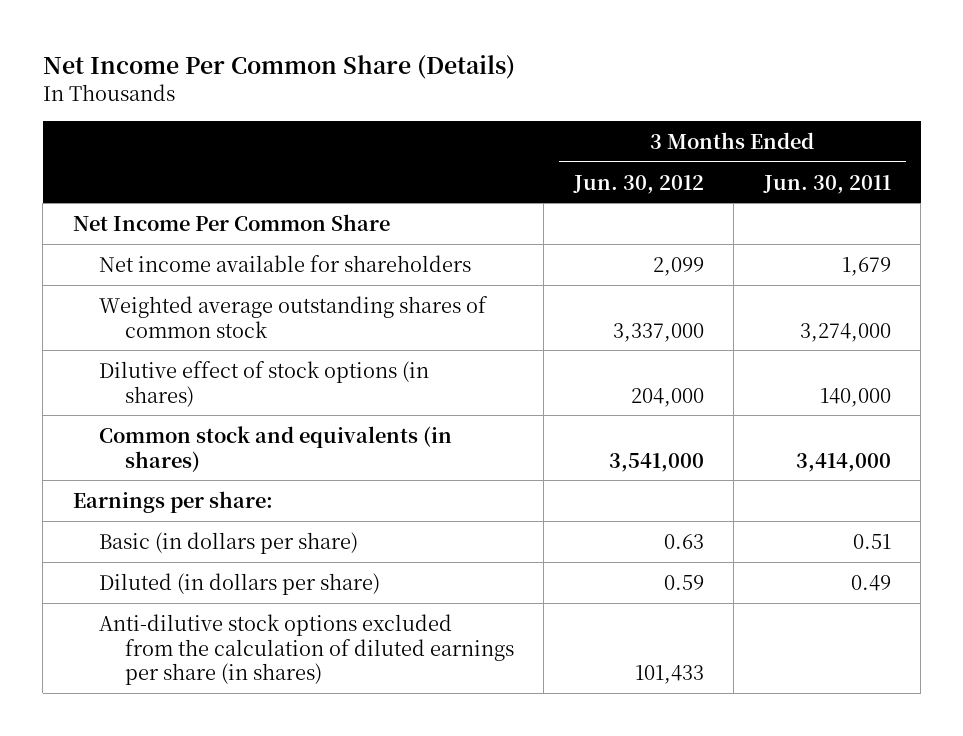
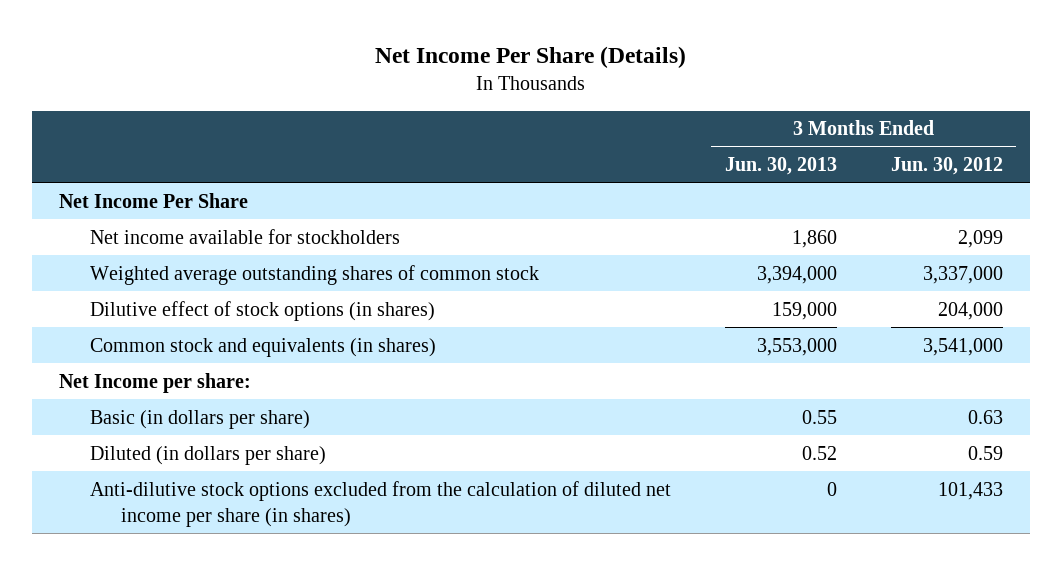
[42,54,515,79] Net Income Per Common Share (Details) -> [374,46,686,69] Net Income Per Share (Details)
[762,174,891,194] Jun. 30, 2011 -> none
none -> [724,157,837,176] Jun. 30, 2013
[72,213,390,231] Net Income Per Common Share -> [58,192,248,208] Net Income Per Share
[98,254,471,272] Net income available for shareholders -> [89,228,400,244] Net income available for stockholders
[72,490,273,513] Earnings per share: -> [58,372,251,393] Net Income per share:
[98,613,514,686] Anti-dilutive stock options excluded from the calculation of diluted earnings per share (in shares) -> [89,480,671,527] Anti-dilutive stock options excluded from the calculation of diluted net income per share (in shares)

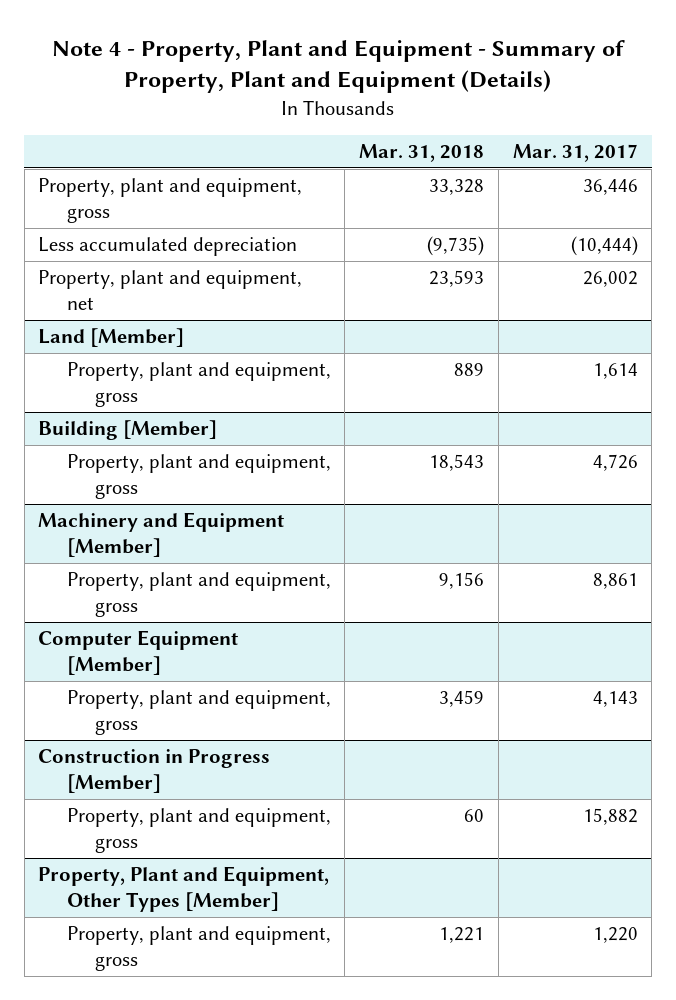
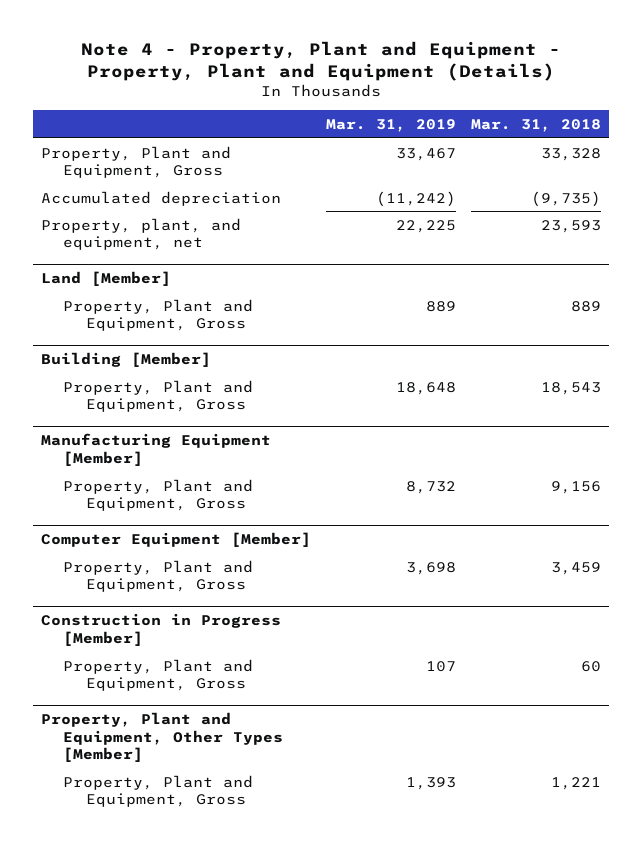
[52,39,626,94] Note 4 - Property, Plant and Equipment - Summary of Property, Plant and Equipment (Details) -> [80,40,561,81] Note 4 - Property, Plant and Equipment - Property, Plant and Equipment (Details)
[512,143,638,162] Mar. 31, 2017 -> none
none -> [325,118,456,132] Mar. 31, 2019
[38,178,303,224] Property, plant and equipment, gross -> [40,145,231,179] Property, Plant and Equipment, Gross
[38,237,298,257] Less accumulated depreciation -> [40,190,281,206] Accumulated depreciation
[38,270,303,311] Property, plant and equipment, net -> [40,217,241,251] Property, plant, and equipment, net
[66,362,331,408] Property, plant and equipment, gross -> [63,298,254,332] Property, Plant and Equipment, Gross
[38,512,285,558] Machinery and Equipment [Member] -> none
[66,454,331,500] Property, plant and equipment, gross -> [63,379,254,413] Property, Plant and Equipment, Gross
none -> [40,433,271,466] Manufacturing Equipment [Member]
[66,572,331,618] Property, plant and equipment, gross -> [63,478,254,512] Property, Plant and Equipment, Gross
[66,690,331,736] Property, plant and equipment, gross -> [63,559,254,593] Property, Plant and Equipment, Gross
[66,808,331,854] Property, plant and equipment, gross -> [63,658,254,692] Property, Plant and Equipment, Gross
[66,926,331,972] Property, plant and equipment, gross -> [63,774,254,808] Property, Plant and Equipment, Gross

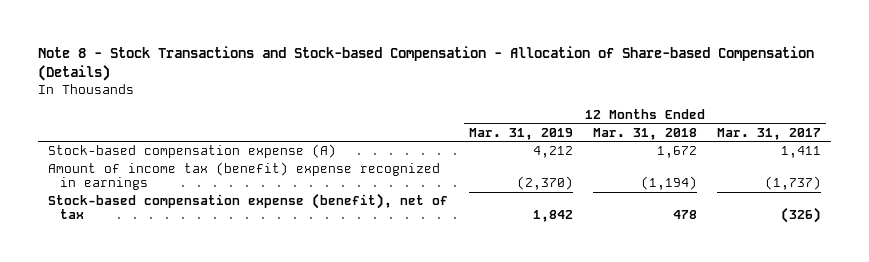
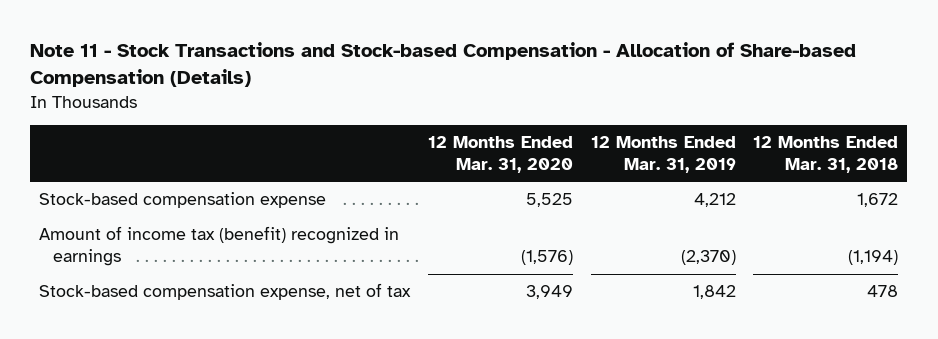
[38,45,815,81] Note 8 - Stock Transactions and Stock-based Compensation - Allocation of Share-based Compensation (Details) -> [30,42,857,88] Note 11 - Stock Transactions and Stock-based Compensation - Allocation of Share-based Compensation (Details)
[716,127,821,140] Mar. 31, 2017 -> none
none -> [427,136,573,173] 12 Months Ended Mar. 31, 2020
[48,144,337,159] Stock-based compensation expense (A) -> [39,192,327,209] Stock-based compensation expense
[48,162,441,191] Amount of income tax (benefit) expense recognized in earnings -> [39,226,400,267] Amount of income tax (benefit) recognized in earnings
[48,193,449,220] Stock-based compensation expense (benefit), net of tax -> [39,283,412,301] Stock-based compensation expense, net of tax

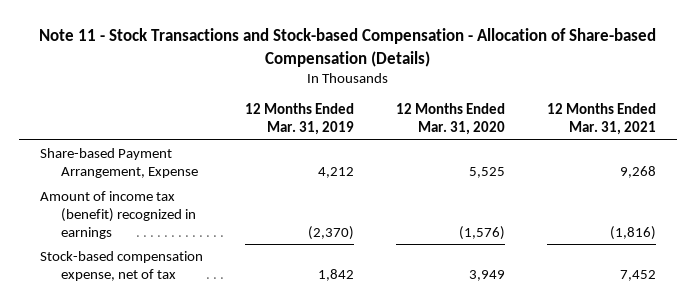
[753,136,899,173] 12 Months Ended Mar. 31, 2018 -> none
none -> [547,103,657,135] 12 Months Ended Mar. 31, 2021
[39,192,327,209] Stock-based compensation expense -> [40,148,199,178] Share-based Payment Arrangement, Expense

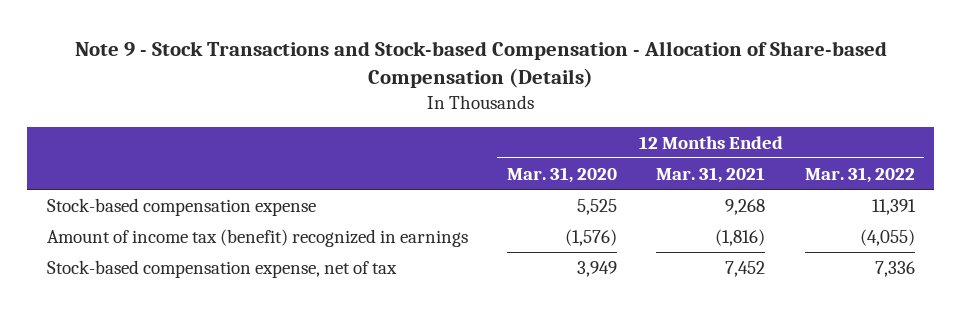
[39,28,657,67] Note 11 - Stock Transactions and Stock-based Compensation - Allocation of Share-based Compensation (Details) -> [74,40,887,88] Note 9 - Stock Transactions and Stock-based Compensation - Allocation of Share-based Compensation (Details)
[245,103,355,135] 12 Months Ended Mar. 31, 2019 -> none
none -> [804,166,915,183] Mar. 31, 2022
[40,148,199,178] Share-based Payment Arrangement, Expense -> [46,197,316,216] Stock-based compensation expense

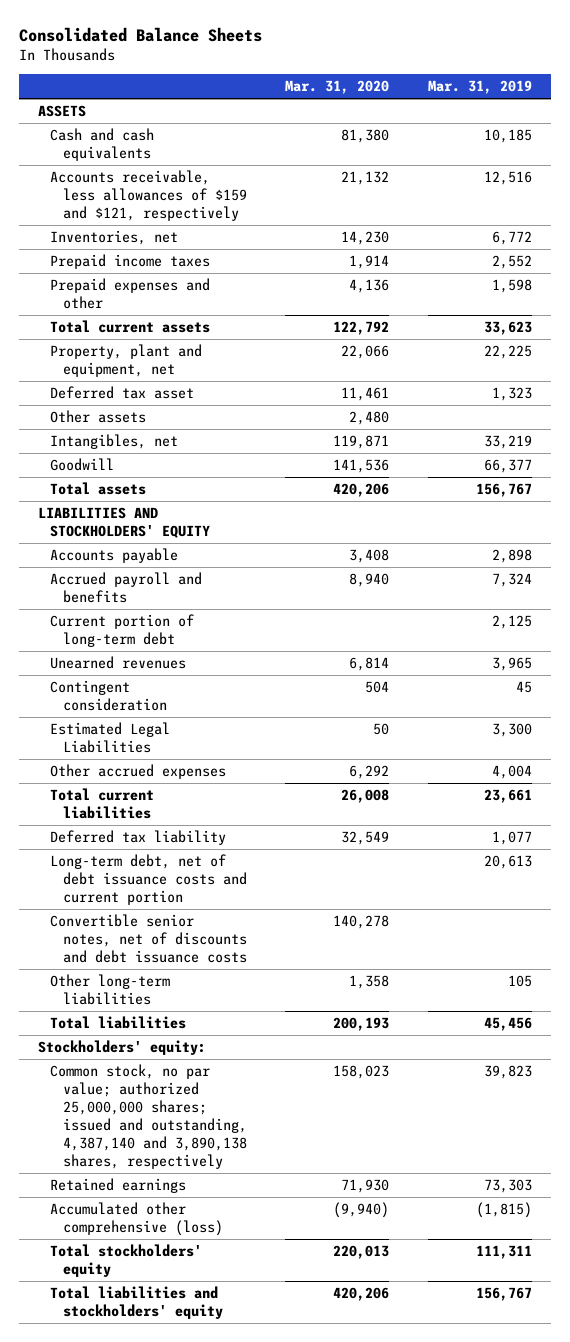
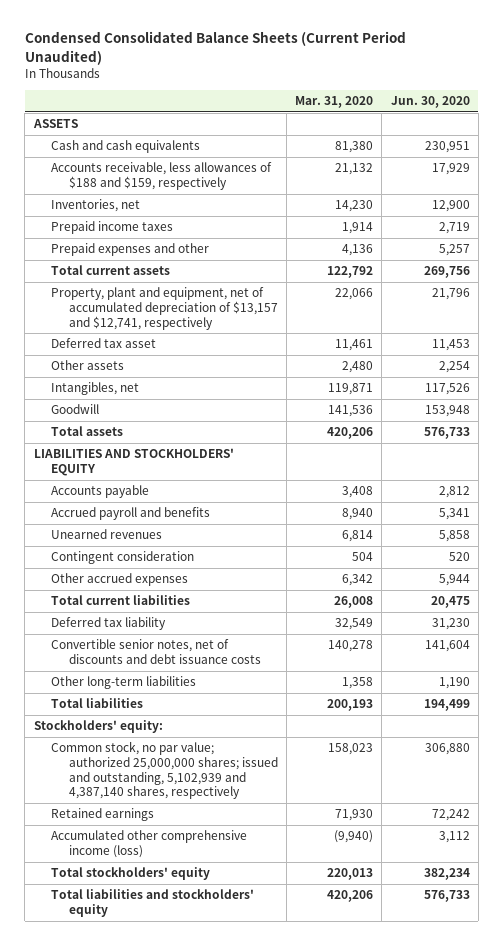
[18,26,262,42] Consolidated Balance Sheets -> [24,31,406,65] Condensed Consolidated Balance Sheets (Current Period Unaudited)
[427,80,532,95] Mar. 31, 2019 -> none
none -> [390,96,470,109] Jun. 30, 2020
[50,169,247,222] Accounts receivable, less allowances of $159 and $121, respectively -> [51,162,273,191] Accounts receivable, less allowances of $188 and $159, respectively
[50,343,203,378] Property, plant and equipment, net -> [51,287,278,330] Property, plant and equipment, net of accumulated depreciation of $13,157 and $12,741, respectively
[50,613,195,648] Current portion of long-term debt -> none
[50,721,171,754] Estimated Legal Liabilities -> none
[349,764,390,779] 6,292 -> [342,574,374,587] 6,342
[50,853,247,906] Long-term debt, net of debt issuance costs and current portion -> none
[50,1063,247,1170] Common stock, no par value; authorized 25,000,000 shares; issued and outstanding, 4,387,140 and 3,890,138 shares, respectively -> [51,741,278,800] Common stock, no par value; authorized 25,000,000 shares; issued and outstanding, 5,102,939 and 4,387,140 shares, respectively
[50,1201,223,1237] Accumulated other comprehensive (loss) -> [51,830,248,859] Accumulated other comprehensive income (loss)

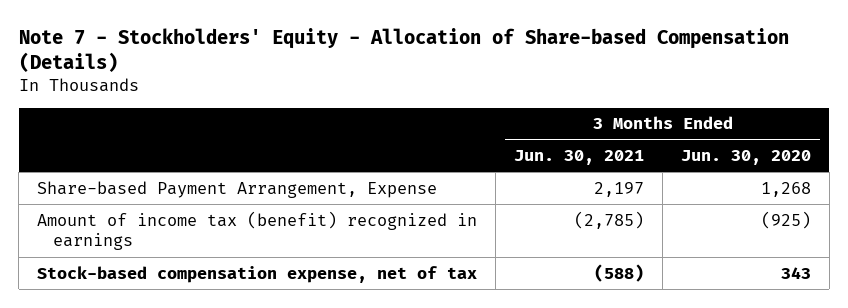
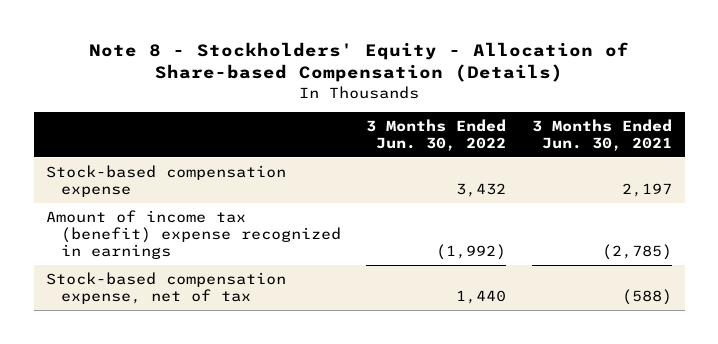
[18,28,789,73] Note 7 - Stockholders' Equity - Allocation of Share-based Compensation (Details) -> [89,41,630,83] Note 8 - Stockholders' Equity - Allocation of Share-based Compensation (Details)
[680,150,811,166] Jun. 30, 2020 -> none
none -> [366,119,507,151] 3 Months Ended Jun. 30, 2022
[37,180,438,198] Share-based Payment Arrangement, Expense -> [46,165,287,197] Stock-based compensation expense
[37,210,478,251] Amount of income tax (benefit) recognized in earnings -> [46,210,342,259] Amount of income tax (benefit) expense recognized in earnings

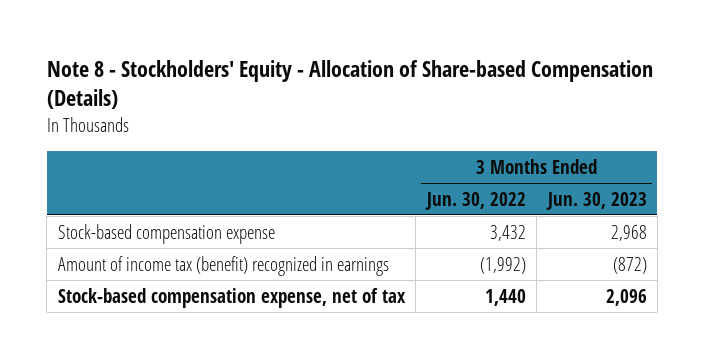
[531,119,672,151] 3 Months Ended Jun. 30, 2021 -> none
none -> [545,191,647,210] Jun. 30, 2023
[46,210,342,259] Amount of income tax (benefit) expense recognized in earnings -> [57,255,389,276] Amount of income tax (benefit) recognized in earnings

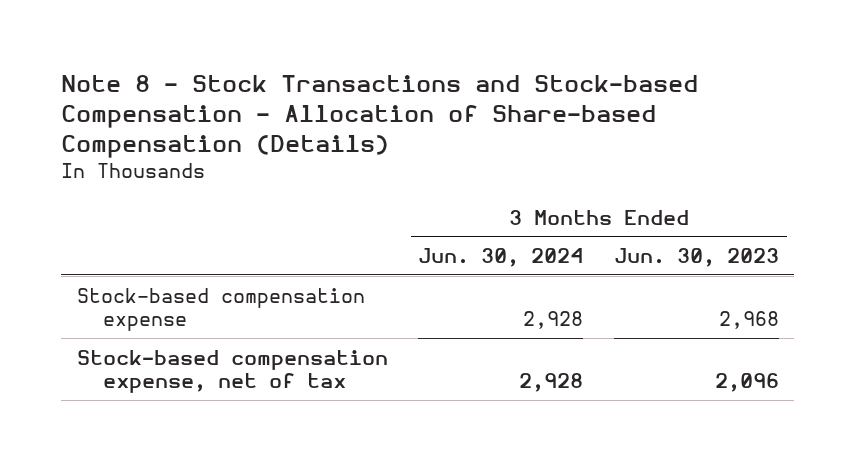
[46,59,653,110] Note 8 - Stockholders' Equity - Allocation of Share-based Compensation (Details) -> [61,74,699,159] Note 8 - Stock Transactions and Stock-based Compensation - Allocation of Share-based Compensation (Details)
[424,191,526,210] Jun. 30, 2022 -> none
none -> [418,248,584,268] Jun. 30, 2024
[57,255,389,276] Amount of income tax (benefit) recognized in earnings -> none

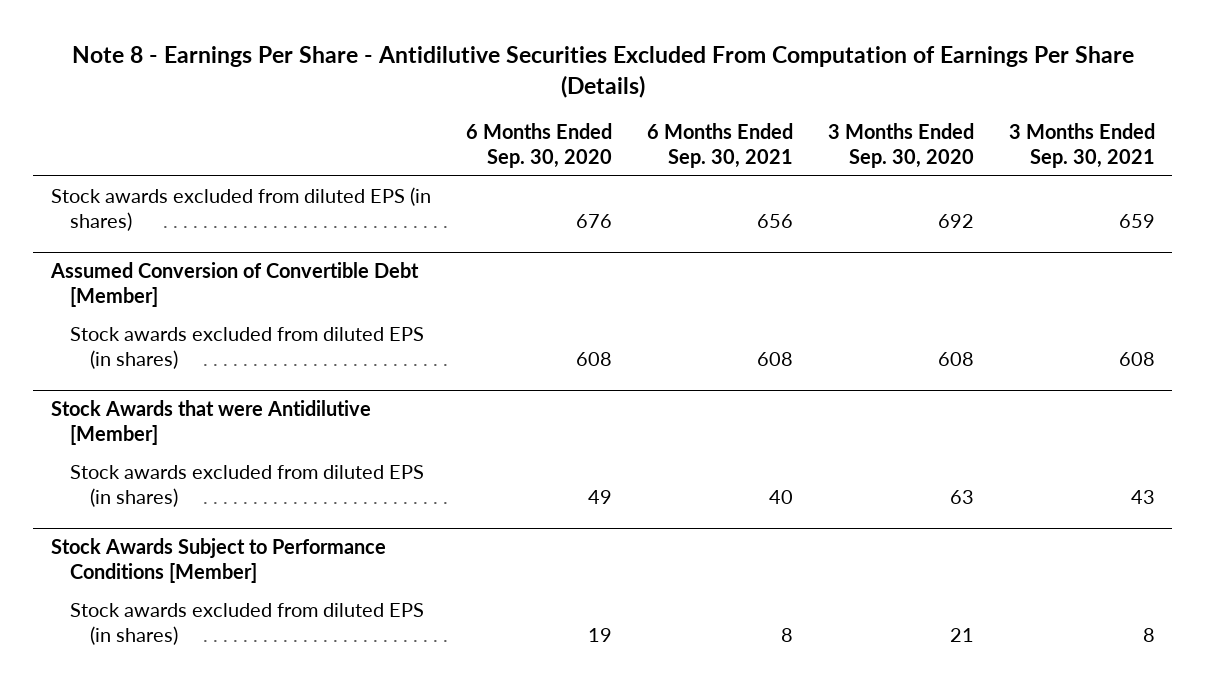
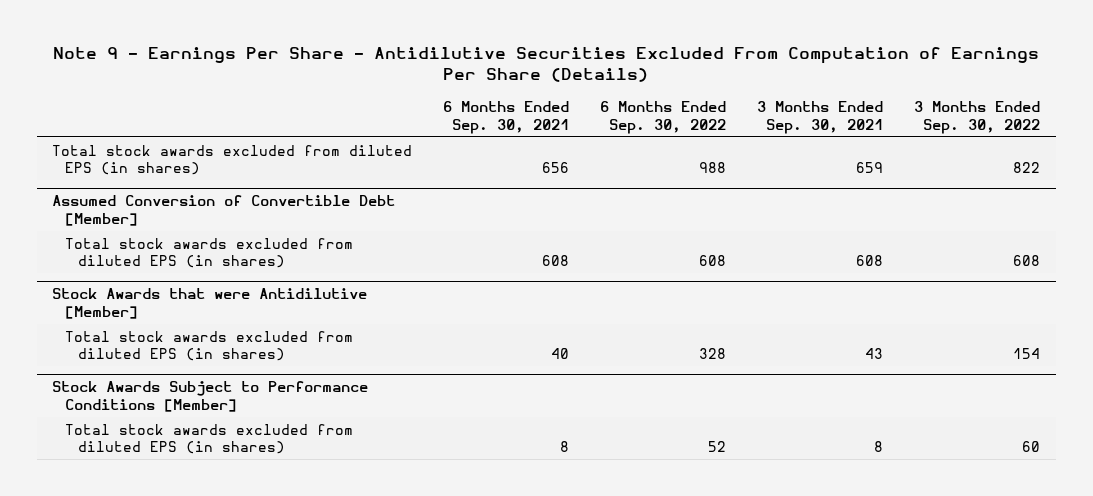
[71,46,1134,98] Note 8 - Earnings Per Share - Antidilutive Securities Excluded From Computation of Earnings Per Share (Details) -> [53,46,1040,83] Note 9 - Earnings Per Share - Antidilutive Securities Excluded From Computation of Earnings Per Share (Details)
[465,123,612,168] 6 Months Ended Sep. 30, 2020 -> none
[827,123,974,168] 3 Months Ended Sep. 30, 2020 -> none
none -> [600,101,727,134] 6 Months Ended Sep. 30, 2022
none -> [914,101,1041,134] 3 Months Ended Sep. 30, 2022
[50,187,431,231] Stock awards excluded from diluted EPS (in shares) -> [52,144,413,176] Total stock awards excluded from diluted EPS (in shares)
[70,327,425,369] Stock awards excluded from diluted EPS (in shares) -> [65,237,354,269] Total stock awards excluded from diluted EPS (in shares)
[70,465,425,507] Stock awards excluded from diluted EPS (in shares) -> [65,330,354,362] Total stock awards excluded from diluted EPS (in shares)
[70,603,425,645] Stock awards excluded from diluted EPS (in shares) -> [65,423,354,455] Total stock awards excluded from diluted EPS (in shares)

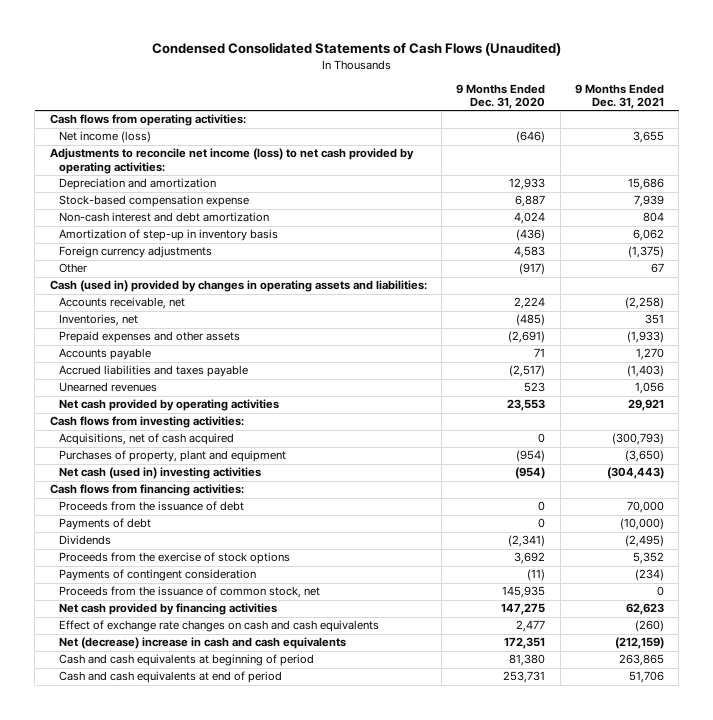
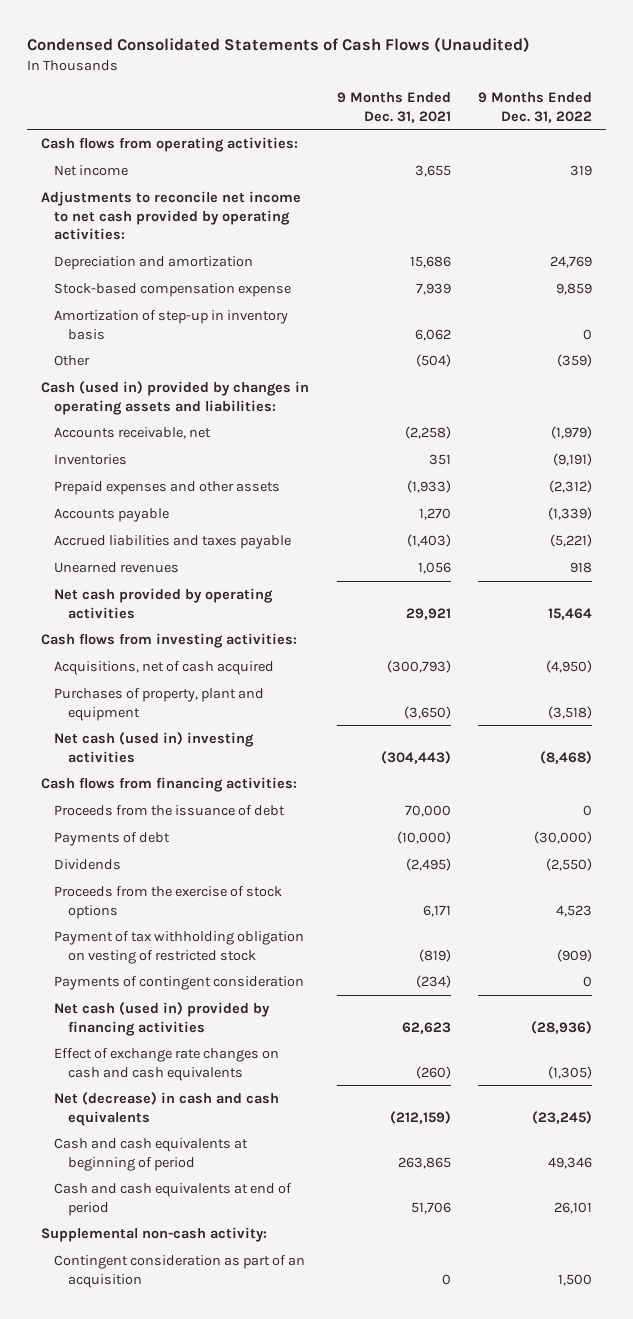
[456,83,546,110] 9 Months Ended Dec. 31, 2020 -> none
none -> [478,91,593,123] 9 Months Ended Dec. 31, 2022
[58,131,151,144] Net income (loss) -> [54,164,129,176] Net income
[49,148,414,174] Adjustments to reconcile net income (loss) to net cash provided by operating activities: -> [41,190,302,241] Adjustments to reconcile net income to net cash provided by operating activities:
[58,212,269,223] Non-cash interest and debt amortization -> none
[58,246,212,259] Foreign currency adjustments -> none
[650,263,664,274] 67 -> [415,353,451,367] (504)
[58,314,138,327] Inventories, net -> [54,453,128,465] Inventories
[632,552,664,565] 5,352 -> [422,904,451,917] 6,171
none -> [54,930,305,964] Payment of tax withholding obligation on vesting of restricted stock
[58,586,320,599] Proceeds from the issuance of common stock, net -> none
[58,603,277,616] Net cash provided by financing activities -> [54,1001,271,1036] Net cash (used in) provided by financing activities
[58,637,346,650] Net (decrease) increase in cash and cash equivalents -> [54,1091,280,1126] Net (decrease) in cash and cash equivalents
none -> [41,1226,268,1242] Supplemental non-cash activity:
none -> [54,1254,306,1288] Contingent consideration as part of an acquisition

